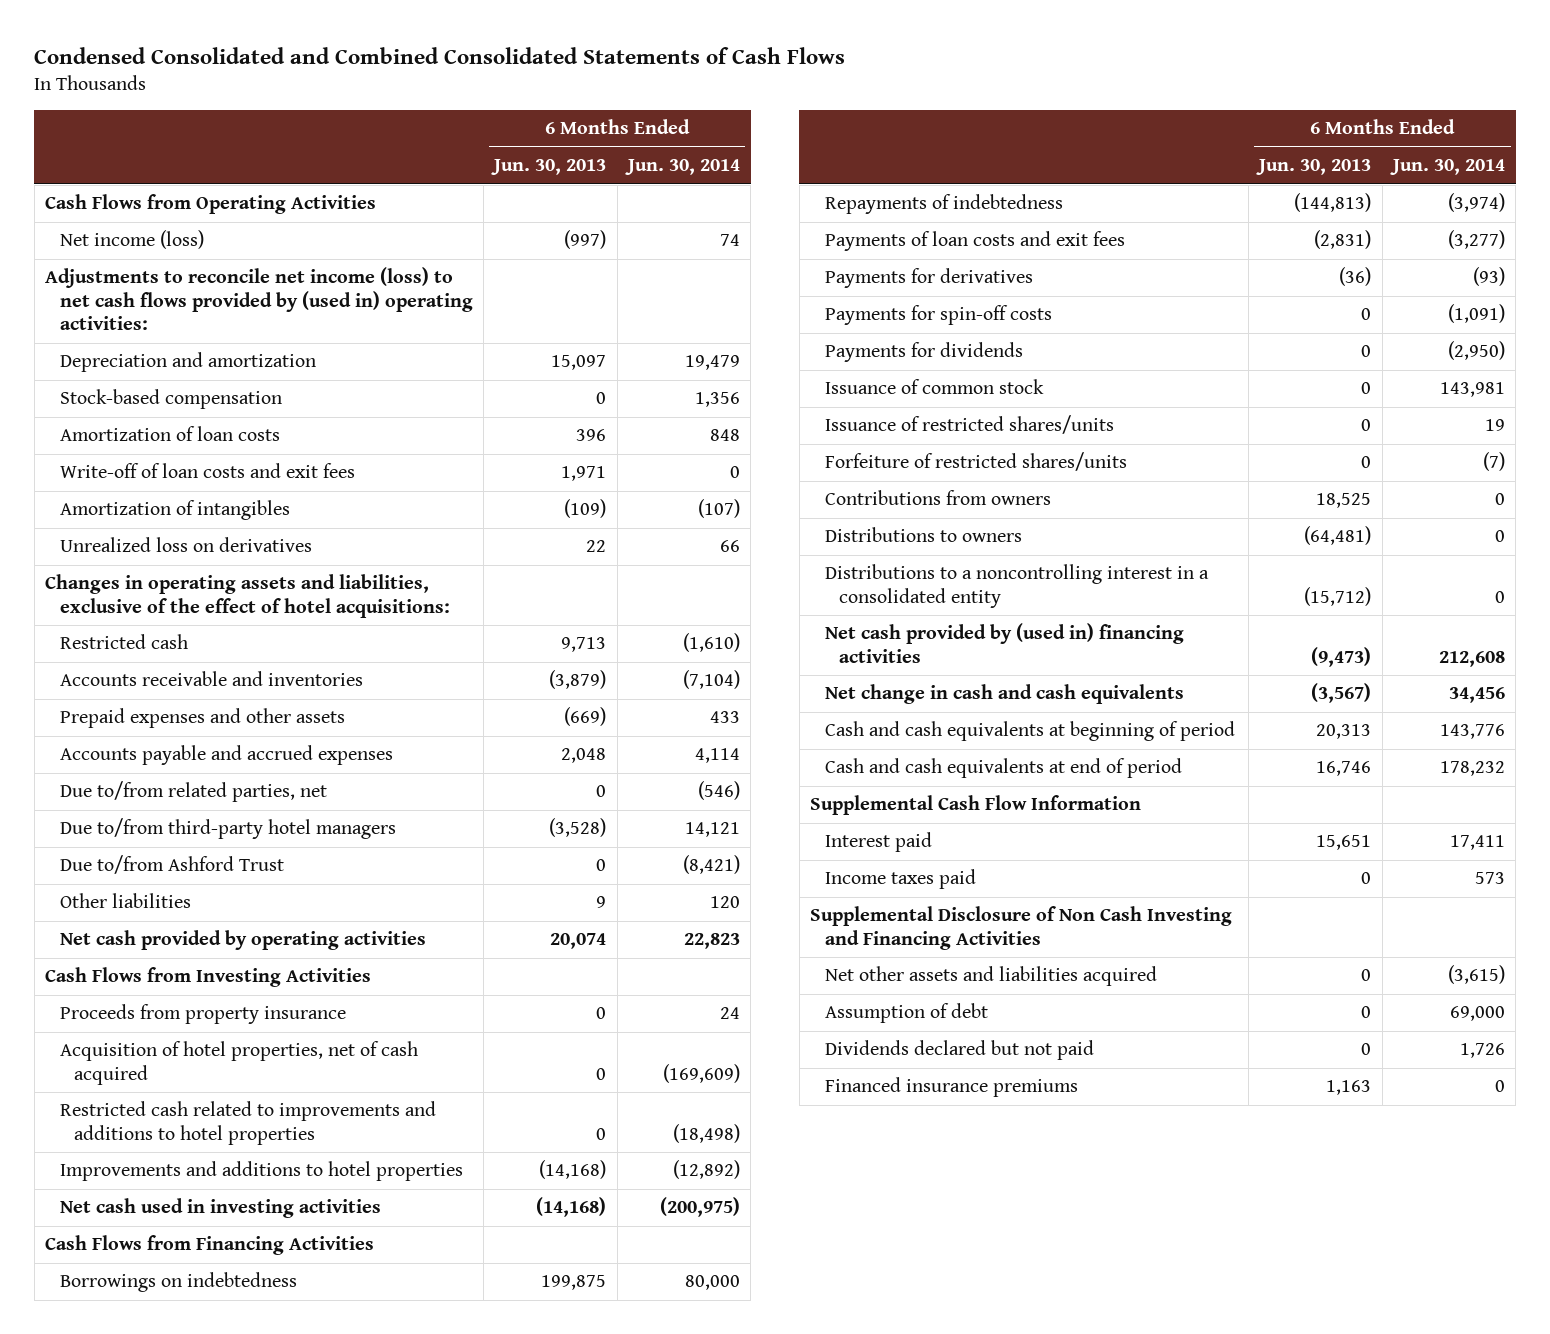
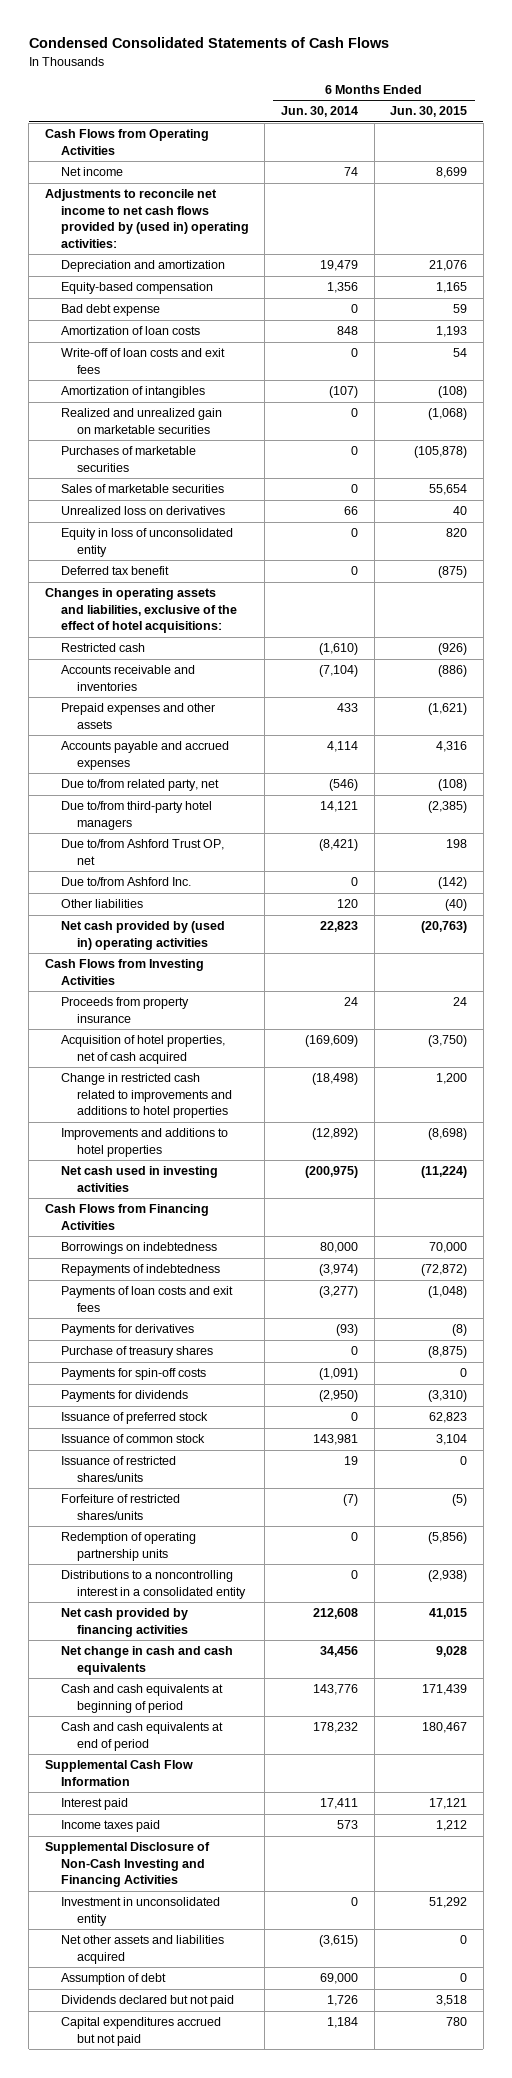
[34,47,846,65] Condensed Consolidated and Combined Consolidated Statements of Cash Flows -> [28,37,389,49] Condensed Consolidated Statements of Cash Flows
[491,159,607,176] Jun. 30, 2013 -> none
none -> [390,106,468,118] Jun. 30, 2015
[59,230,204,250] Net income (loss) -> [60,167,123,177] Net income
[45,267,473,331] Adjustments to reconcile net income (loss) to net cash flows provided by (used in) operating activities: -> [44,189,249,248] Adjustments to reconcile net income to net cash flows provided by (used in) operating activities:
[59,389,282,410] Stock-based compensation -> [60,282,213,295] Equity-based compensation
none -> [60,304,160,317] Bad debt expense
none -> [60,408,222,434] Realized and unrealized gain on marketable securities
none -> [60,446,196,472] Purchases of marketable securities
none -> [60,484,224,494] Sales of marketable securities
none -> [60,528,233,557] Equity in loss of unconsolidated entity
none -> [60,566,169,576] Deferred tax benefit
[59,781,327,803] Due to/from related parties, net -> [60,779,219,792] Due to/from related party, net
[59,855,284,875] Due to/from Ashford Trust -> [60,839,224,865] Due to/from Ashford Trust OP, net
none -> [60,877,191,887] Due to/from Ashford Inc.
[59,930,426,951] Net cash provided by operating activities -> [60,921,225,950] Net cash provided by (used in) operating activities
[59,1101,436,1145] Restricted cash related to improvements and additions to hotel properties -> [60,1073,232,1119] Change in restricted cash related to improvements and additions to hotel properties
none -> [60,1346,213,1359] Purchase of treasury shares
none -> [60,1412,208,1425] Issuance of preferred stock
[824,490,1051,506] Contributions from owners -> none
[824,527,1022,543] Distributions to owners -> none
none -> [60,1532,196,1561] Redemption of operating partnership units
[824,623,1184,663] Net cash provided by (used in) financing activities -> [60,1608,188,1637] Net cash provided by financing activities
[810,906,1233,950] Supplemental Disclosure of Non Cash Investing and Financing Activities -> [44,1842,210,1888] Supplemental Disclosure of Non-Cash Investing and Financing Activities
none -> [60,1897,220,1926] Investment in unconsolidated entity
[824,1077,1078,1098] Financed insurance premiums -> none
none -> [60,2017,221,2046] Capital expenditures accrued but not paid

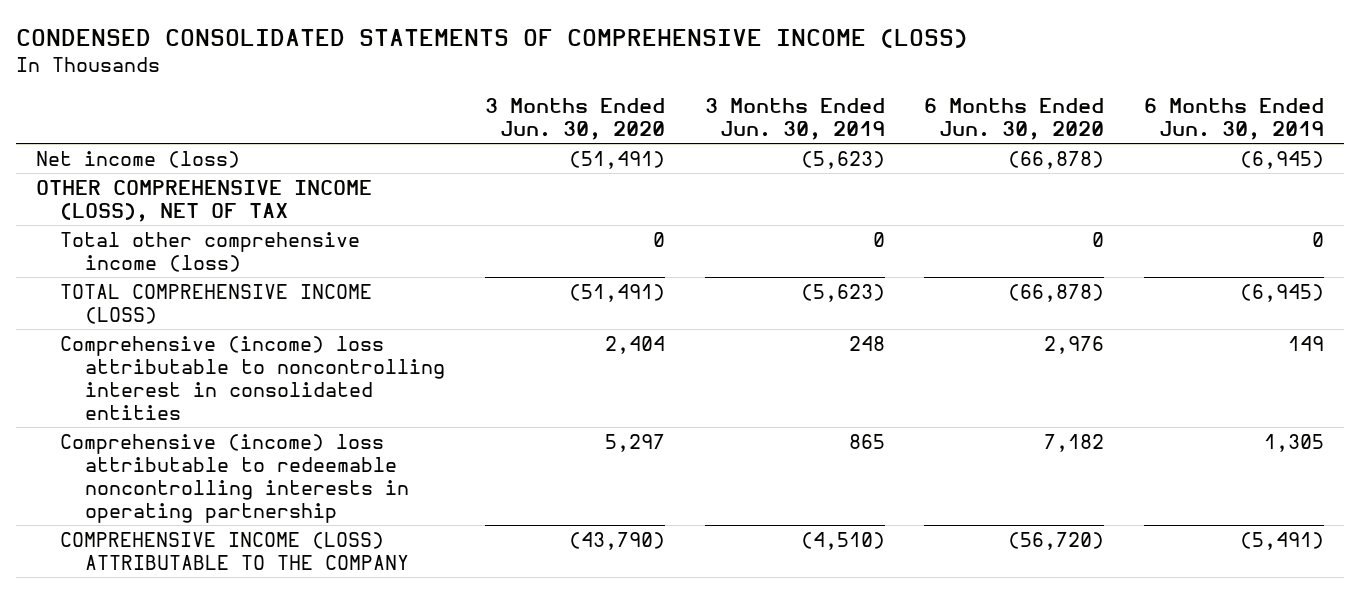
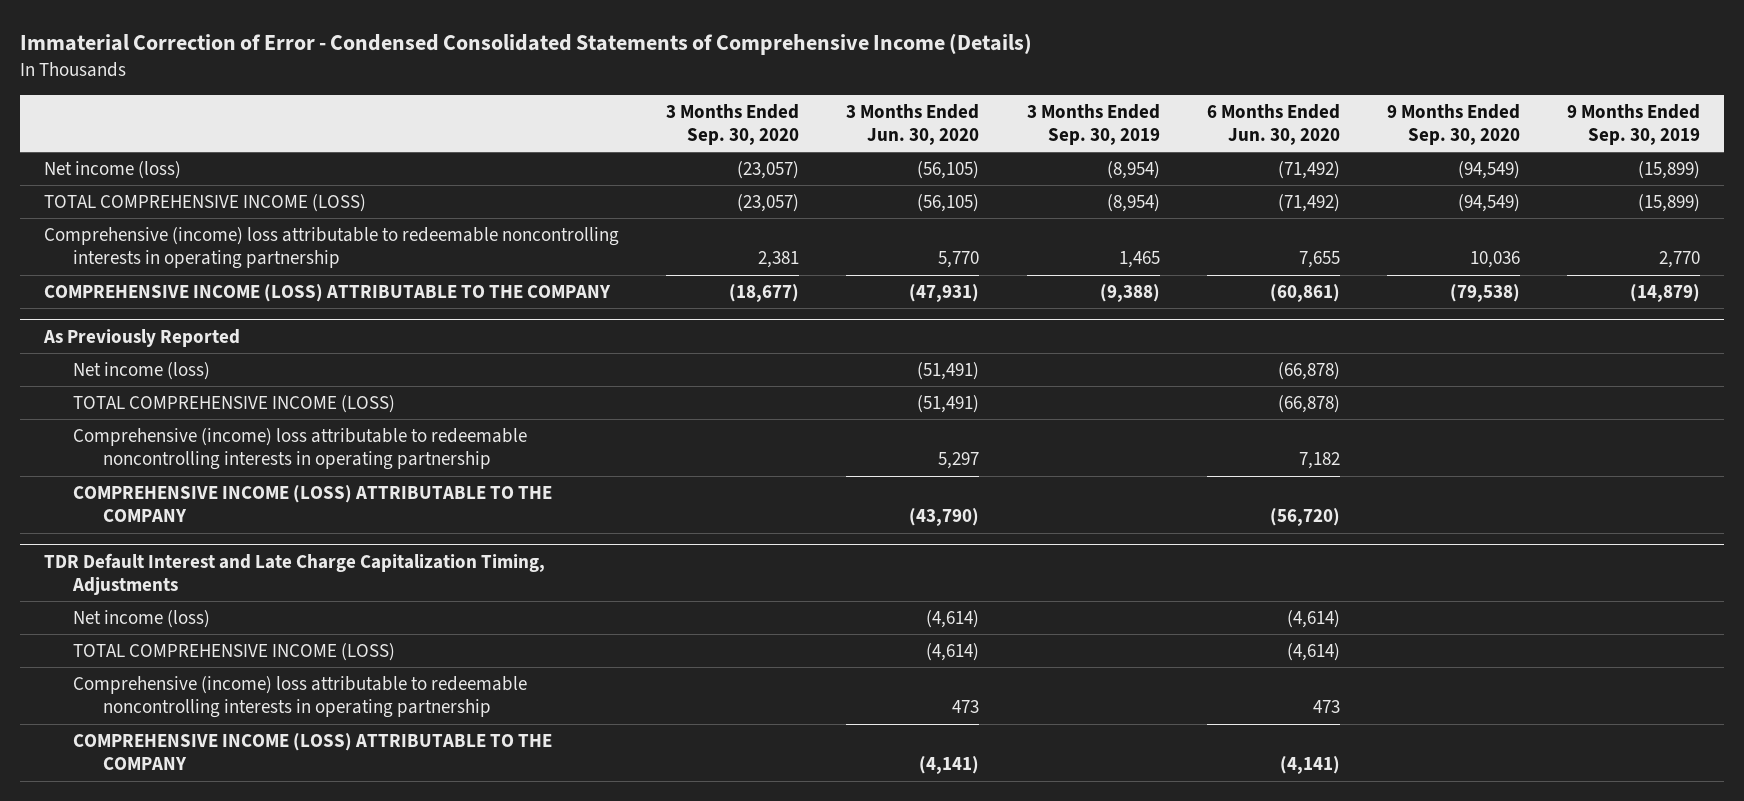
[15,28,968,48] CONDENSED CONSOLIDATED STATEMENTS OF COMPREHENSIVE INCOME (LOSS) -> [20,32,1033,55] Immaterial Correction of Error - Condensed Consolidated Statements of Comprehensive Income (Details)
[704,97,885,140] 3 Months Ended Jun. 30, 2019 -> none
[1144,97,1325,140] 6 Months Ended Jun. 30, 2019 -> none
none -> [666,103,800,146] 3 Months Ended Sep. 30, 2020
none -> [1026,103,1160,146] 3 Months Ended Sep. 30, 2019
none -> [1387,103,1521,146] 9 Months Ended Sep. 30, 2020
none -> [1567,103,1701,146] 9 Months Ended Sep. 30, 2019
none -> [43,161,181,180] Net income (loss)
none -> [43,194,366,213] TOTAL COMPREHENSIVE INCOME (LOSS)
none -> [43,227,619,270] Comprehensive (income) loss attributable to redeemable noncontrolling interests in operating partnership
none -> [43,284,611,303] COMPREHENSIVE INCOME (LOSS) ATTRIBUTABLE TO THE COMPANY
none -> [42,328,240,347] As Previously Reported
[35,179,372,222] OTHER COMPREHENSIVE INCOME (LOSS), NET OF TAX -> none
[60,231,361,272] Total other comprehensive income (loss) -> none
[60,335,446,420] Comprehensive (income) loss attributable to noncontrolling interest in consolidated entities -> none
none -> [43,552,545,595] TDR Default Interest and Late Charge Capitalization Timing, Adjustments
none -> [73,610,211,629] Net income (loss)
none -> [73,643,396,662] TOTAL COMPREHENSIVE INCOME (LOSS)
none -> [73,676,528,719] Comprehensive (income) loss attributable to redeemable noncontrolling interests in operating partnership
none -> [73,733,553,771] COMPREHENSIVE INCOME (LOSS) ATTRIBUTABLE TO THE COMPANY

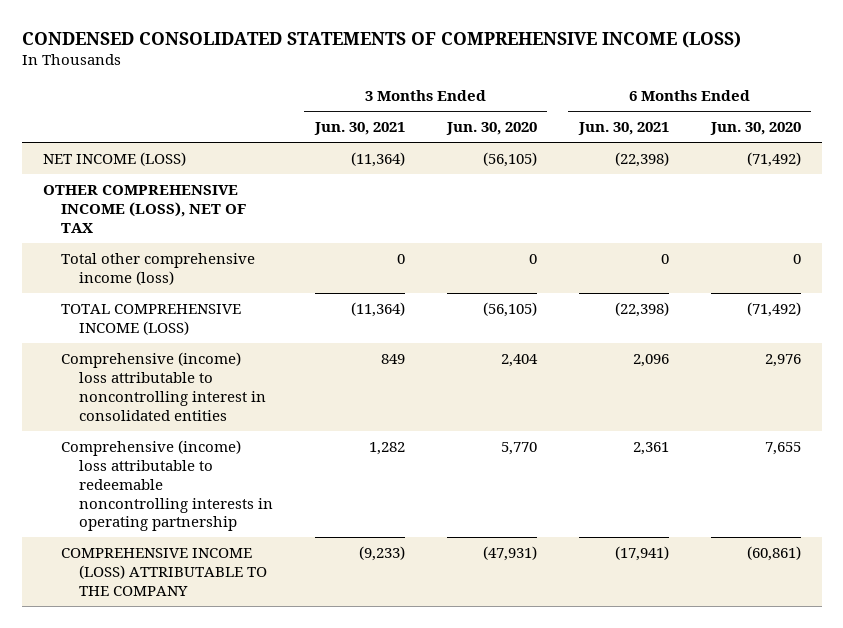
[20,32,1033,55] Immaterial Correction of Error - Condensed Consolidated Statements of Comprehensive Income (Details) -> [21,31,741,49] CONDENSED CONSOLIDATED STATEMENTS OF COMPREHENSIVE INCOME (LOSS)
[666,103,800,146] 3 Months Ended Sep. 30, 2020 -> none
[1026,103,1160,146] 3 Months Ended Sep. 30, 2019 -> none
[1387,103,1521,146] 9 Months Ended Sep. 30, 2020 -> none
[1567,103,1701,146] 9 Months Ended Sep. 30, 2019 -> none
none -> [313,122,405,136] Jun. 30, 2021
none -> [577,122,669,136] Jun. 30, 2021
[43,161,181,180] Net income (loss) -> [42,151,186,166] NET INCOME (LOSS)
none -> [42,184,246,233] OTHER COMPREHENSIVE INCOME (LOSS), NET OF TAX
none -> [60,252,255,285] Total other comprehensive income (loss)
none -> [60,351,267,421] Comprehensive (income) loss attributable to noncontrolling interest in consolidated entities
[42,328,240,347] As Previously Reported -> none
[73,362,211,381] Net income (loss) -> none
[73,395,396,414] TOTAL COMPREHENSIVE INCOME (LOSS) -> none
[73,428,528,471] Comprehensive (income) loss attributable to redeemable noncontrolling interests in operating partnership -> none
[73,485,553,523] COMPREHENSIVE INCOME (LOSS) ATTRIBUTABLE TO THE COMPANY -> none
[43,552,545,595] TDR Default Interest and Late Charge Capitalization Timing, Adjustments -> none
[73,610,211,629] Net income (loss) -> none
[73,643,396,662] TOTAL COMPREHENSIVE INCOME (LOSS) -> none
[73,676,528,719] Comprehensive (income) loss attributable to redeemable noncontrolling interests in operating partnership -> none
[73,733,553,771] COMPREHENSIVE INCOME (LOSS) ATTRIBUTABLE TO THE COMPANY -> none

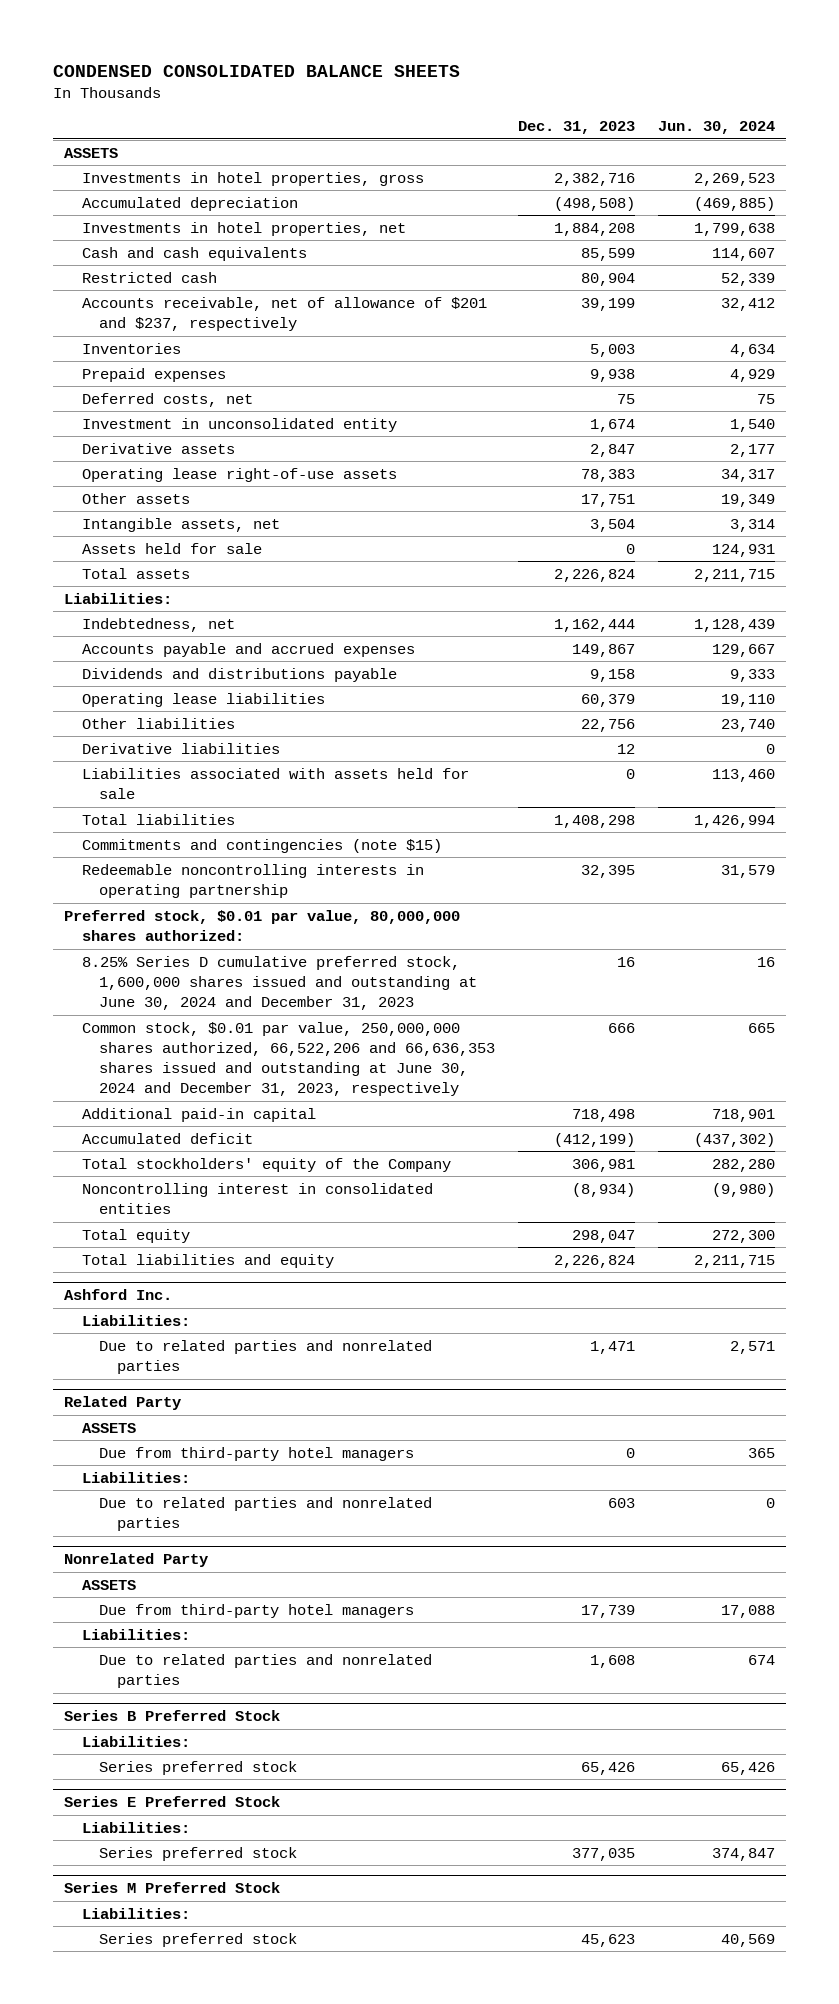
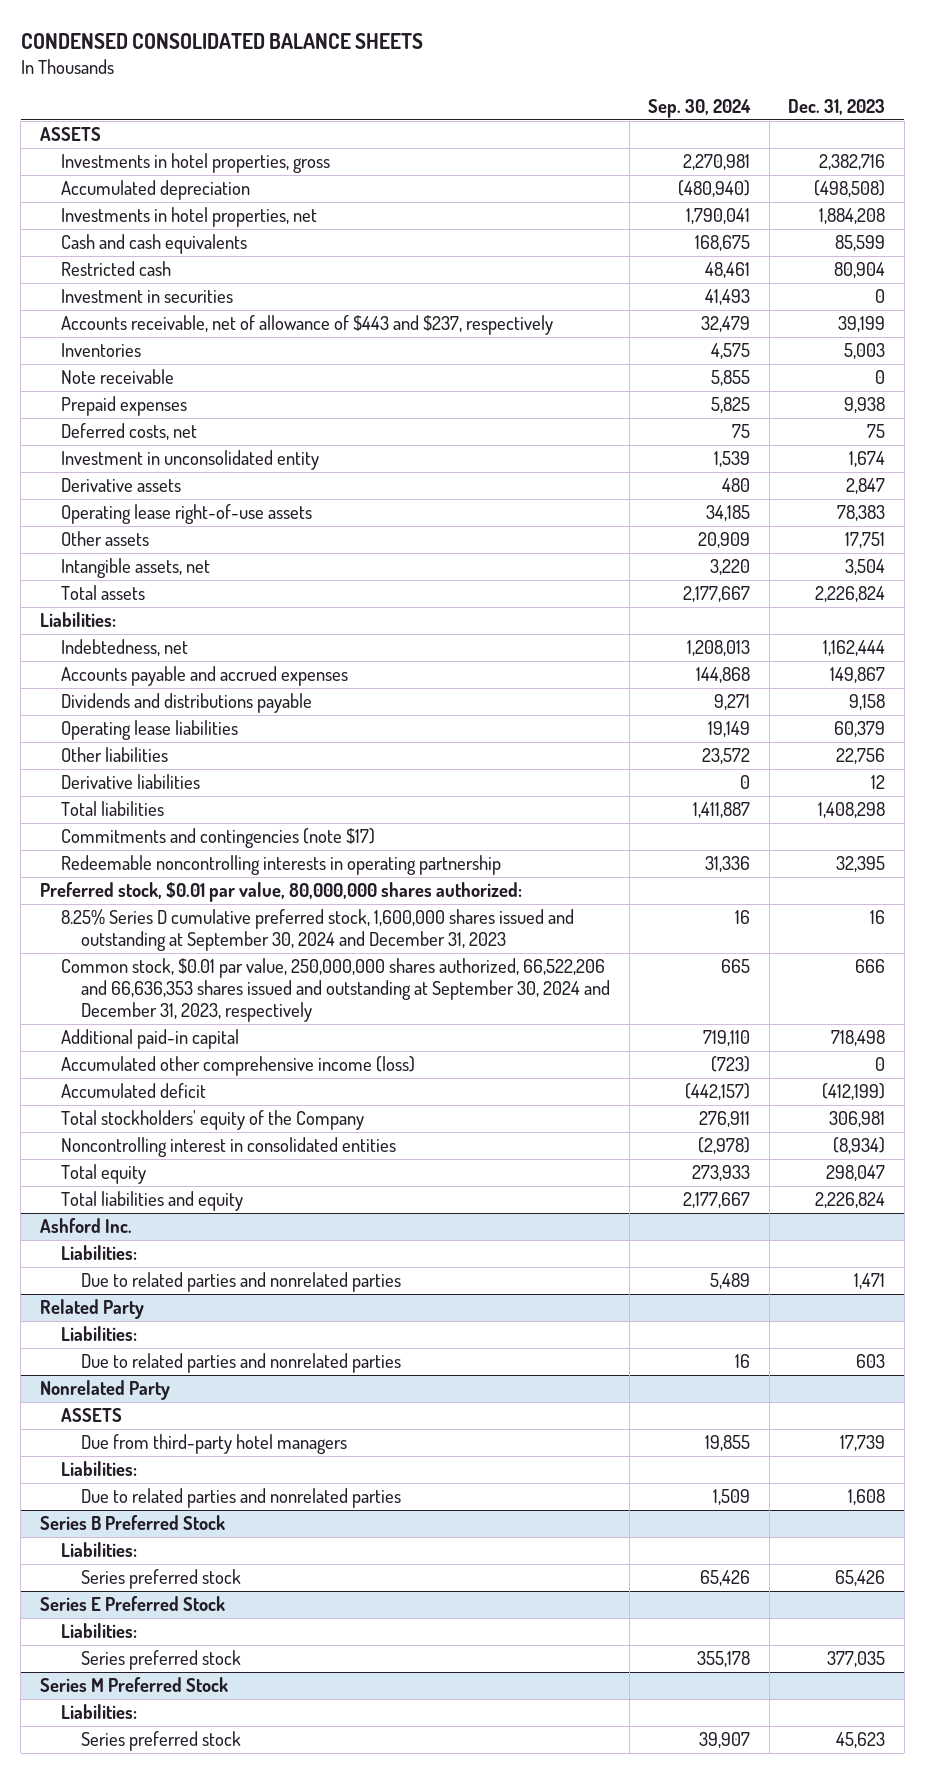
[657,121,775,135] Jun. 30, 2024 -> none
none -> [648,98,752,118] Sep. 30, 2024
none -> [60,289,233,304] Investment in securities
[81,296,487,331] Accounts receivable, net of allowance of $201 and $237, respectively -> [60,315,553,336] Accounts receivable, net of allowance of $443 and $237, respectively
none -> [60,369,174,385] Note receivable
[81,542,262,554] Assets held for sale -> none
[81,767,469,799] Liabilities associated with assets held for sale -> none
[81,838,442,853] Commitments and contingencies (note $15) -> [60,828,375,849] Commitments and contingencies (note $17)
[81,955,478,1010] 8.25% Series D cumulative preferred stock, 1,600,000 shares issued and outstanding at June 30, 2024 and December 31, 2023 -> [60,909,574,952] 8.25% Series D cumulative preferred stock, 1,600,000 shares issued and outstanding at September 30, 2024 and December 31, 2023
[81,1021,496,1096] Common stock, $0.01 par value, 250,000,000 shares authorized, 66,522,206 and 66,636,353 shares issued and outstanding at June 30, 2024 and December 31, 2023, respectively -> [60,958,611,1023] Common stock, $0.01 par value, 250,000,000 shares authorized, 66,522,206 and 66,636,353 shares issued and outstanding at September 30, 2024 and December 31, 2023, respectively
none -> [60,1056,415,1077] Accumulated other comprehensive income (loss)
[81,1422,136,1433] ASSETS -> none
[99,1446,415,1461] Due from third-party hotel managers -> none

